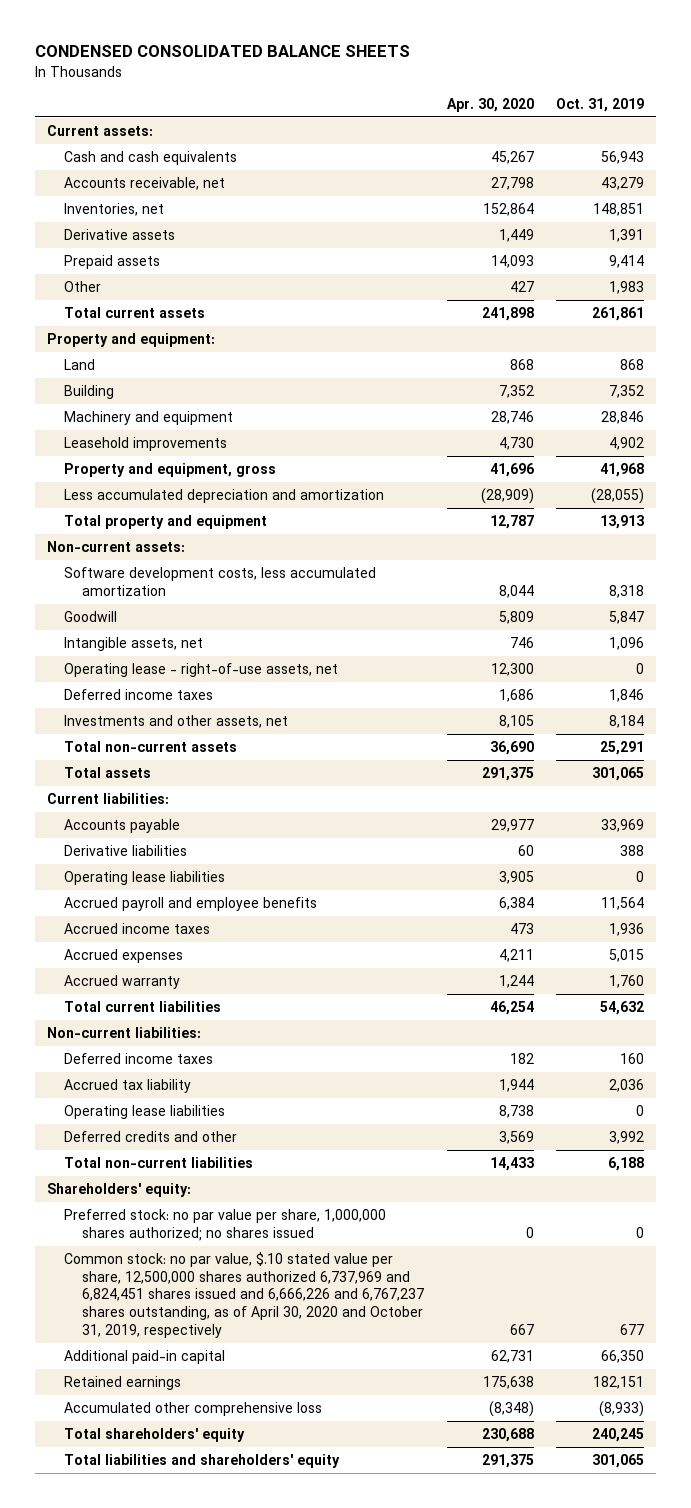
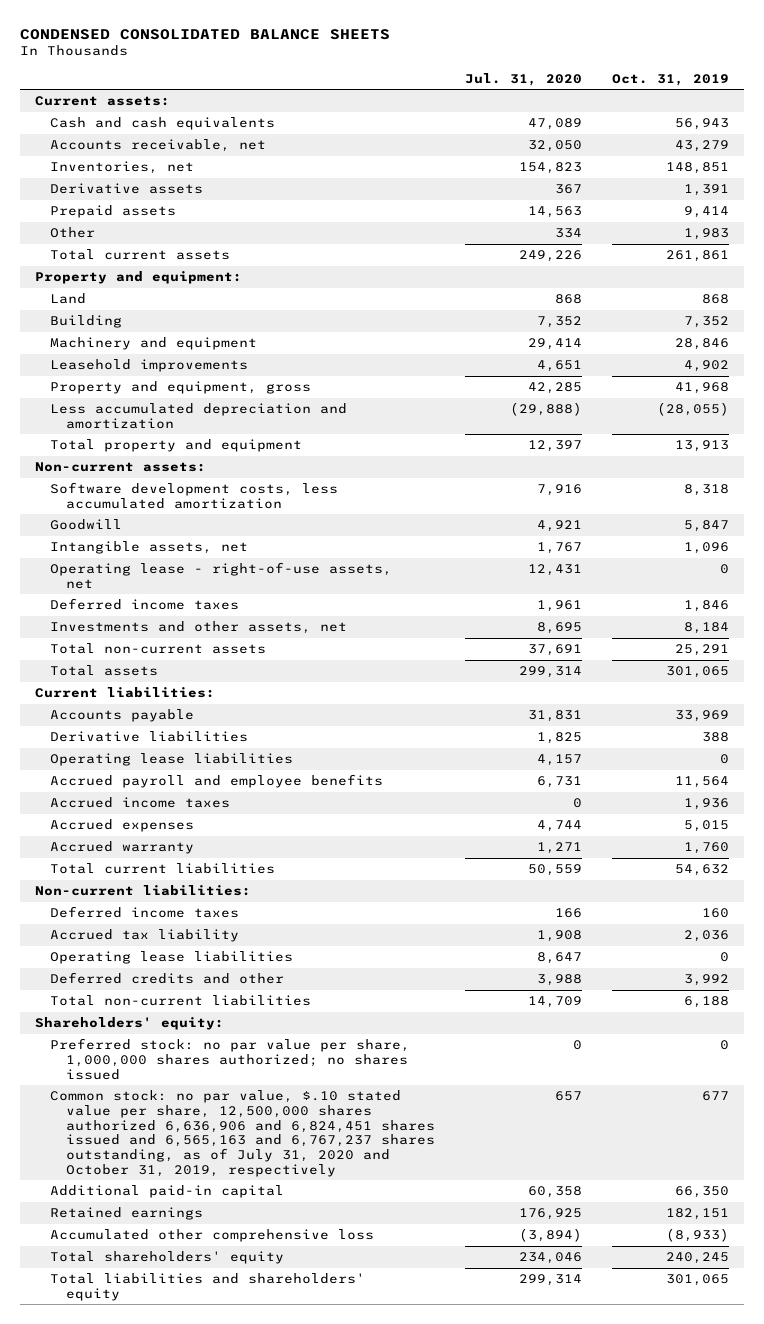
[446,97,534,112] Apr. 30, 2020 -> none
none -> [464,72,582,86] Jul. 31, 2020
[64,1252,425,1338] Common stock: no par value, $.10 stated value per share, 12,500,000 shares authorized 6,737,969 and 6,824,451 shares issued and 6,666,226 and 6,767,237 shares outstanding, as of April 30, 2020 and October 31, 2019, respectively -> [50,1090,435,1177] Common stock: no par value, $.10 stated value per share, 12,500,000 shares authorized 6,636,906 and 6,824,451 shares issued and 6,565,163 and 6,767,237 shares outstanding, as of July 31, 2020 and October 31, 2019, respectively

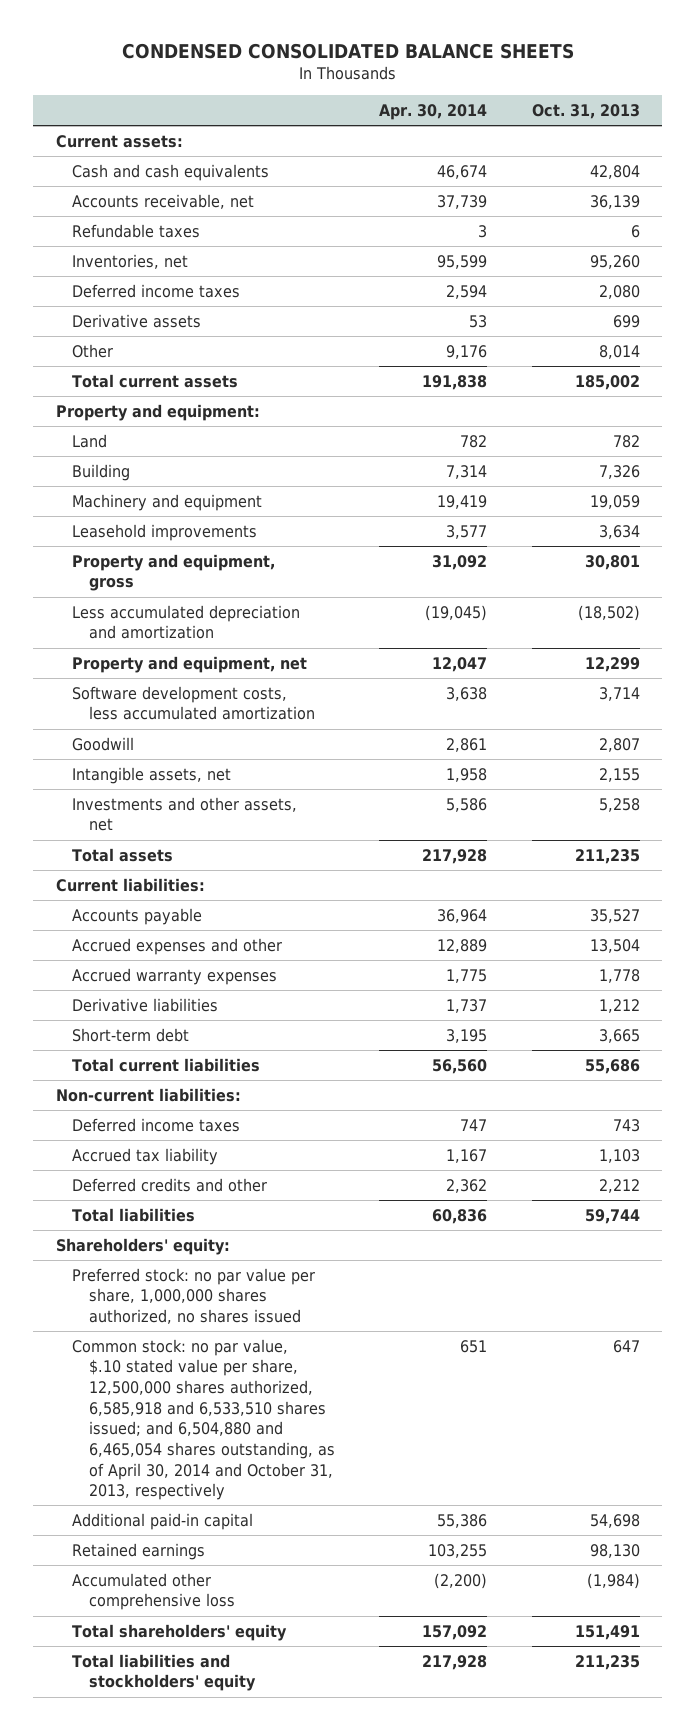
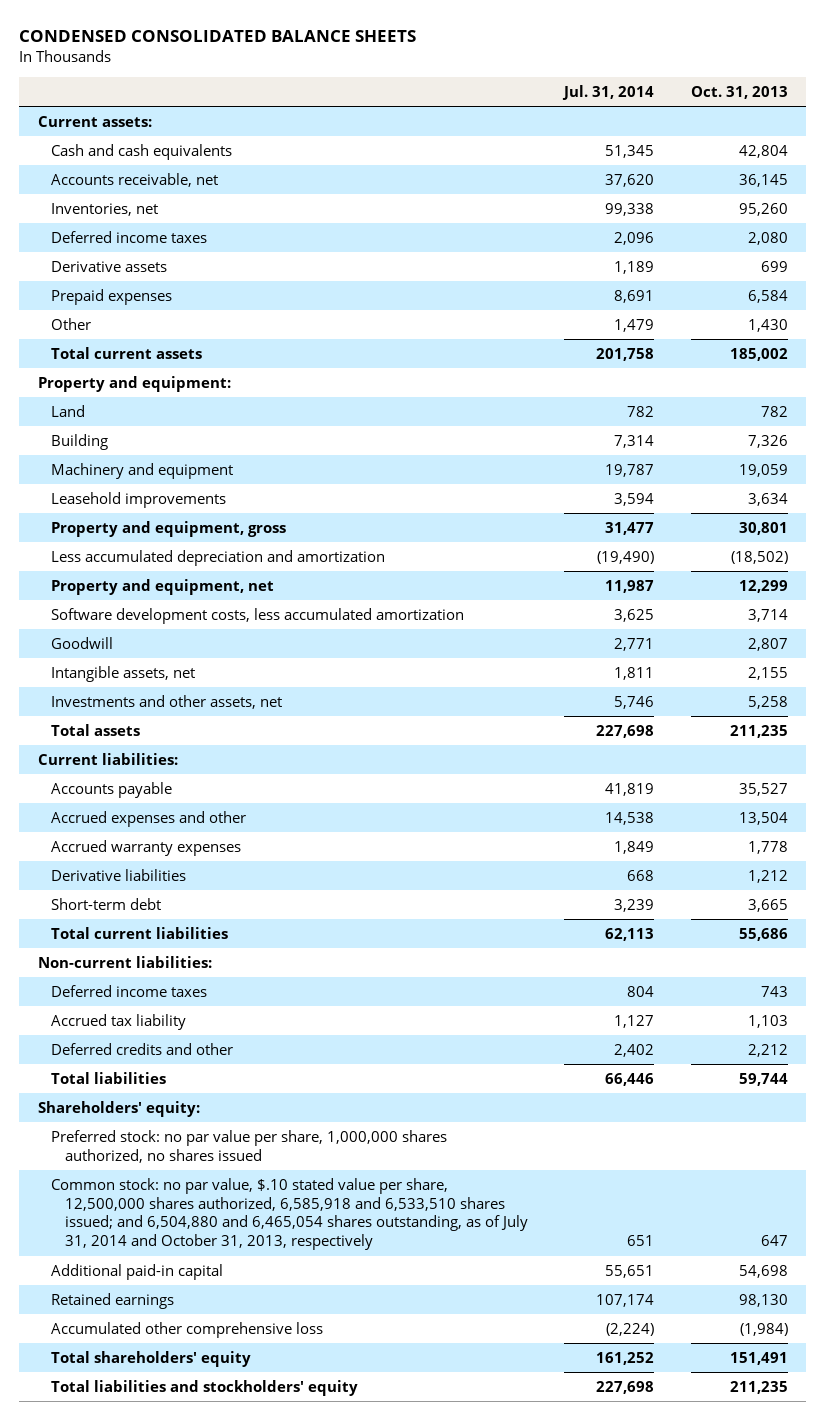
[379,104,488,121] Apr. 30, 2014 -> none
none -> [562,84,655,100] Jul. 31, 2014
[72,223,201,238] Refundable taxes -> none
[589,194,640,209] 36,139 -> [738,173,788,187] 36,145
none -> [51,288,173,305] Prepaid expenses
[598,344,640,359] 8,014 -> [747,318,788,332] 1,430
[72,1338,335,1501] Common stock: no par value, $.10 stated value per share, 12,500,000 shares authorized, 6,585,918 and 6,533,510 shares issued; and 6,504,880 and 6,465,054 shares outstanding, as of April 30, 2014 and October 31, 2013, respectively -> [51,1177,529,1251] Common stock: no par value, $.10 stated value per share, 12,500,000 shares authorized, 6,585,918 and 6,533,510 shares issued; and 6,504,880 and 6,465,054 shares outstanding, as of July 31, 2014 and October 31, 2013, respectively

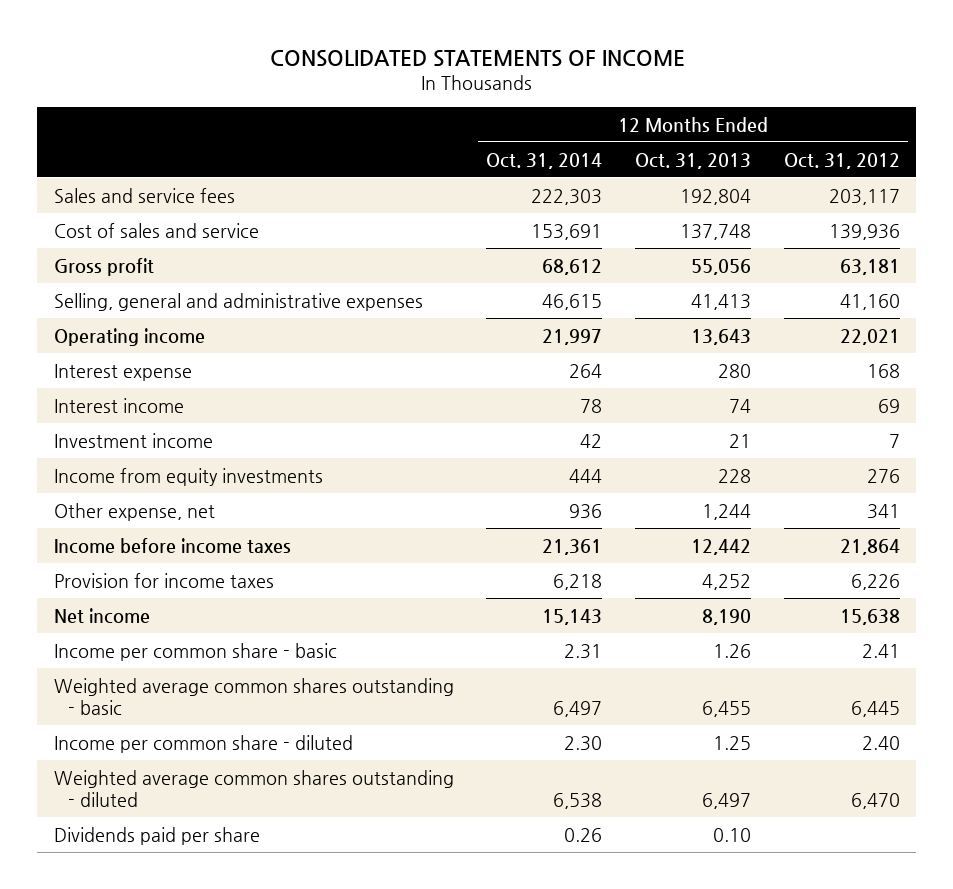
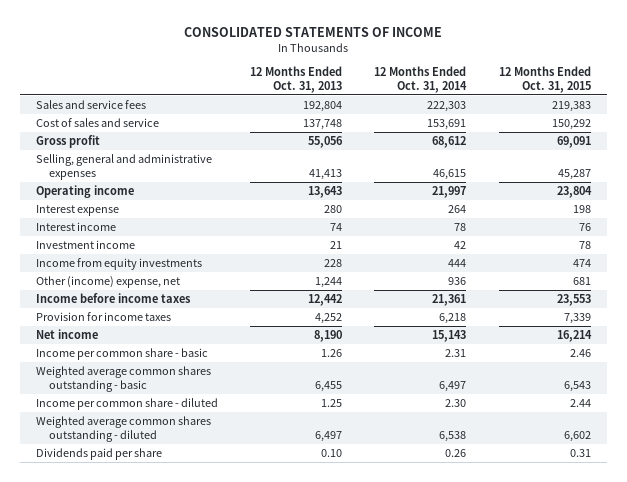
[783,152,900,169] Oct. 31, 2012 -> none
none -> [498,65,591,93] 12 Months Ended Oct. 31, 2015
[53,502,215,521] Other expense, net -> [35,276,180,289] Other (income) expense, net

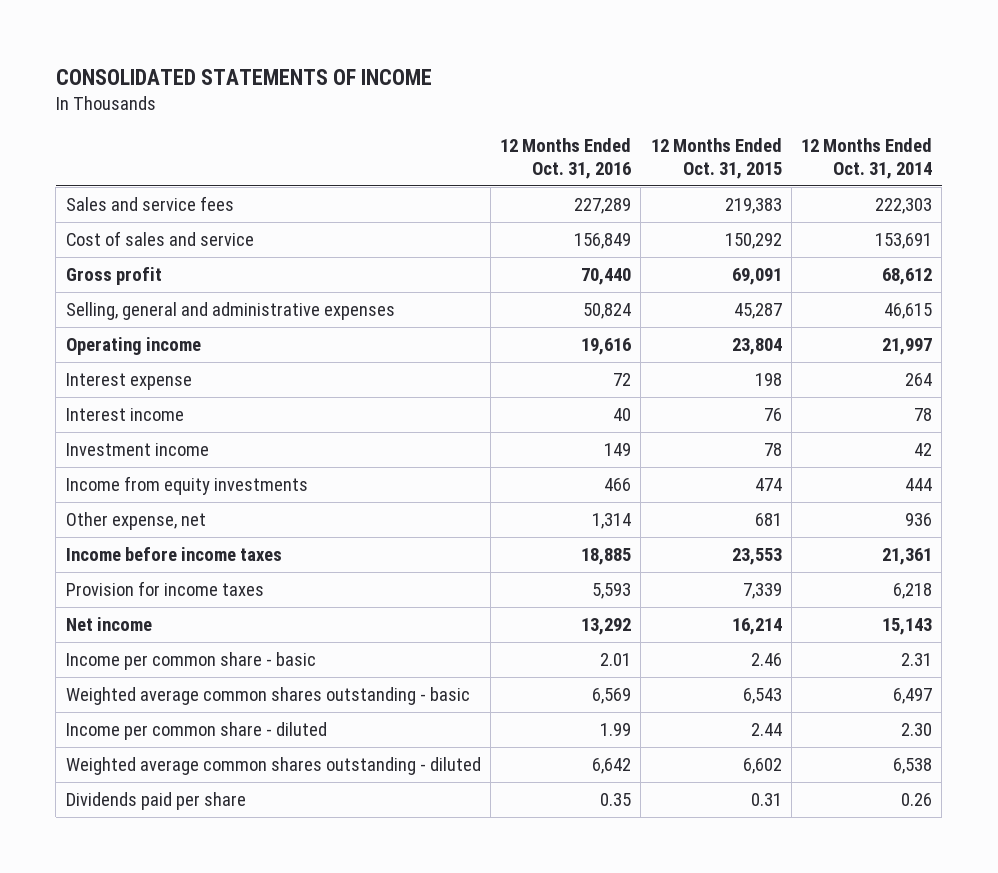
[250,65,343,93] 12 Months Ended Oct. 31, 2013 -> none
none -> [500,138,632,180] 12 Months Ended Oct. 31, 2016
[35,276,180,289] Other (income) expense, net -> [65,511,206,530] Other expense, net

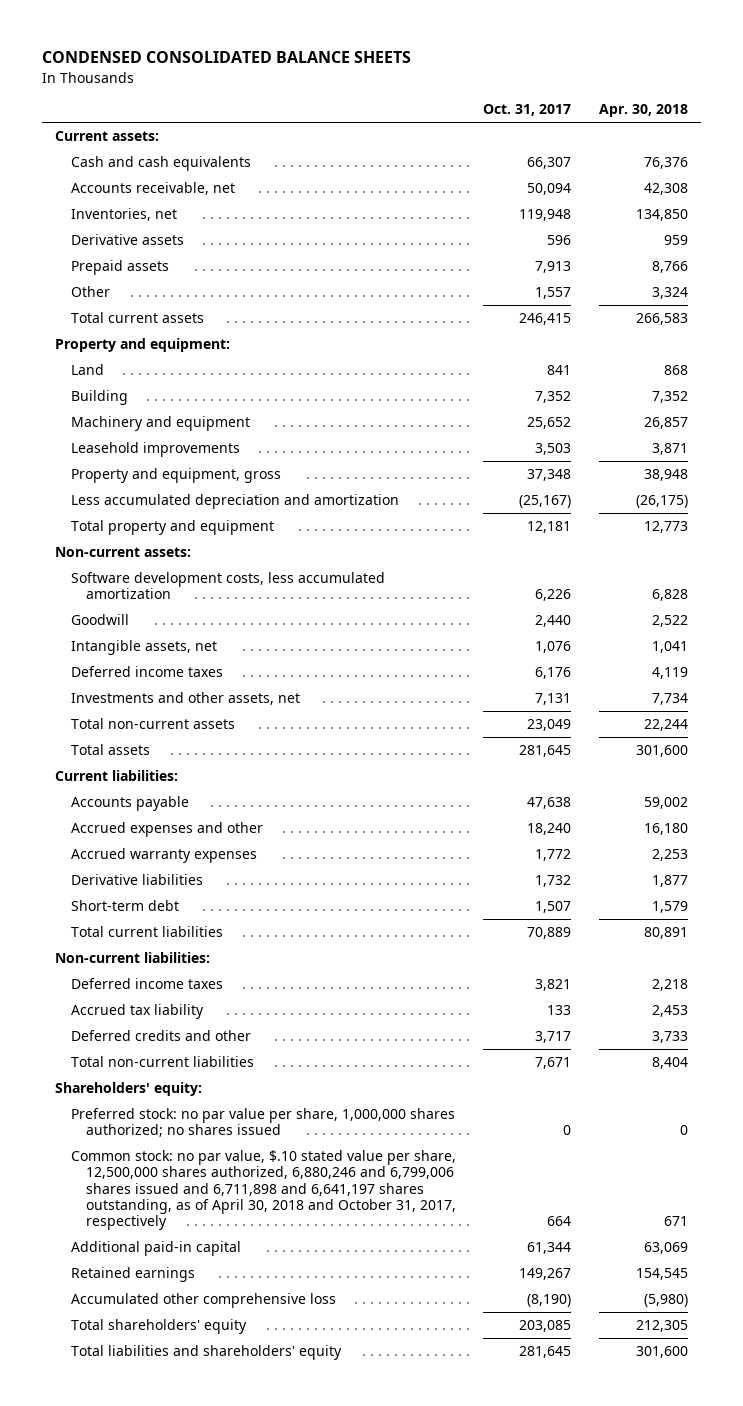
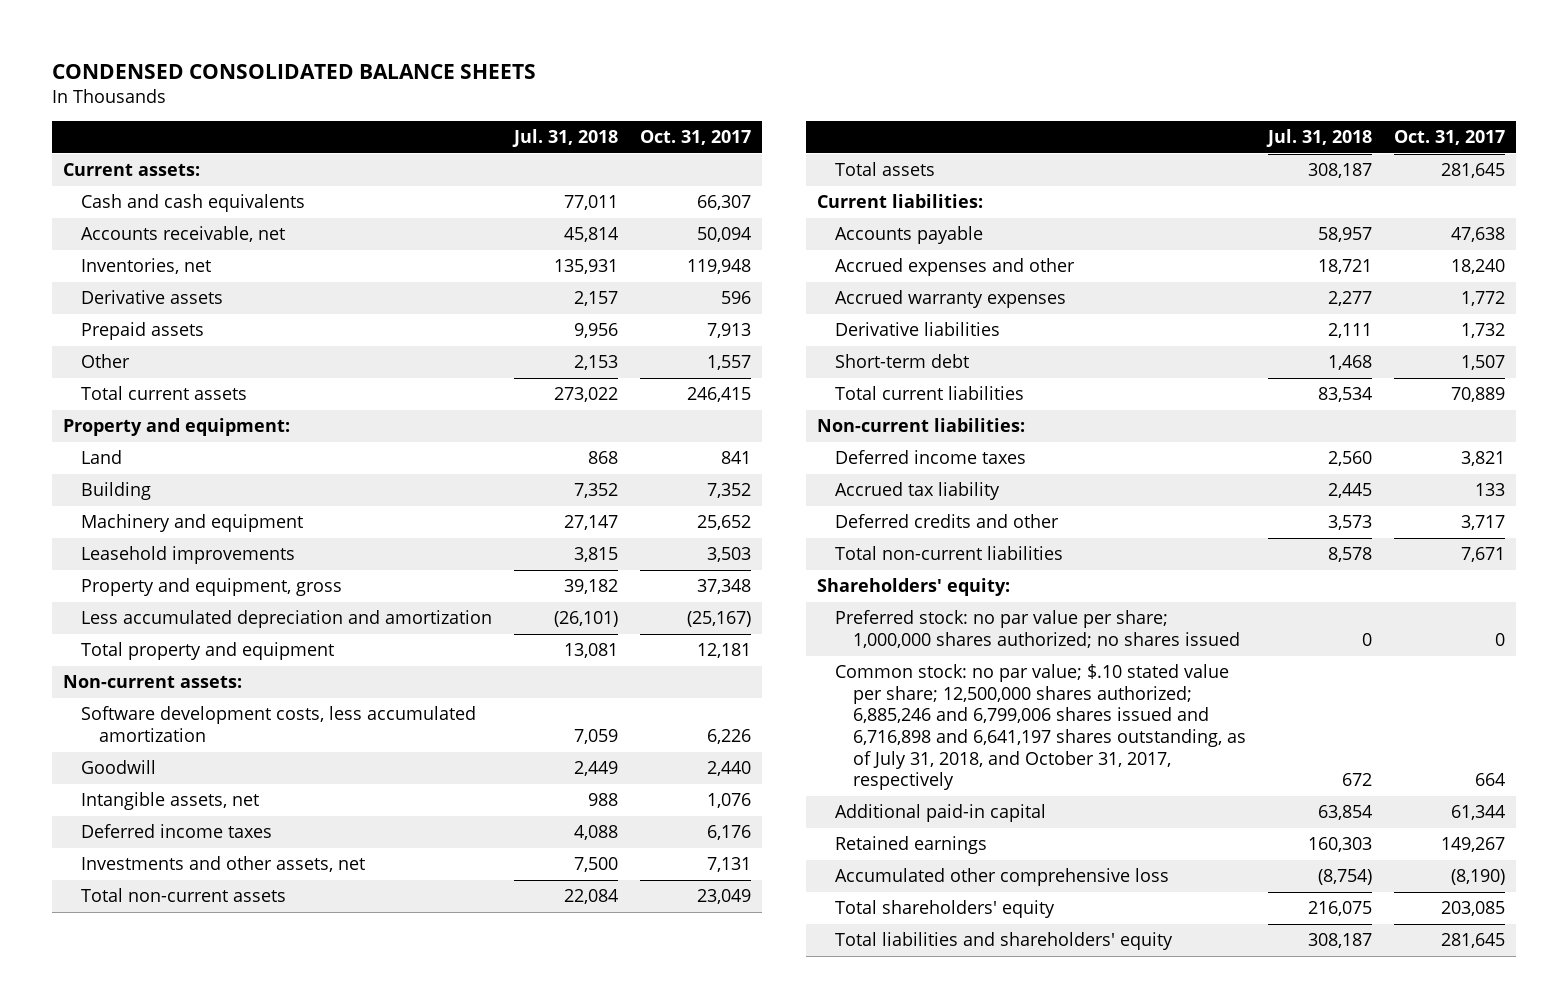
[598,104,688,118] Apr. 30, 2018 -> none
none -> [511,129,618,148] Jul. 31, 2018
[70,1107,455,1138] Preferred stock: no par value per share, 1,000,000 shares authorized; no shares issued -> [835,610,1241,648] Preferred stock: no par value per share; 1,000,000 shares authorized; no shares issued
[70,1149,456,1231] Common stock: no par value, $.10 stated value per share, 12,500,000 shares authorized, 6,880,246 and 6,799,006 shares issued and 6,711,898 and 6,641,197 shares outstanding, as of April 30, 2018 and October 31, 2017, respectively -> [835,664,1247,791] Common stock: no par value; $.10 stated value per share; 12,500,000 shares authorized; 6,885,246 and 6,799,006 shares issued and 6,716,898 and 6,641,197 shares outstanding, as of July 31, 2018, and October 31, 2017, respectively

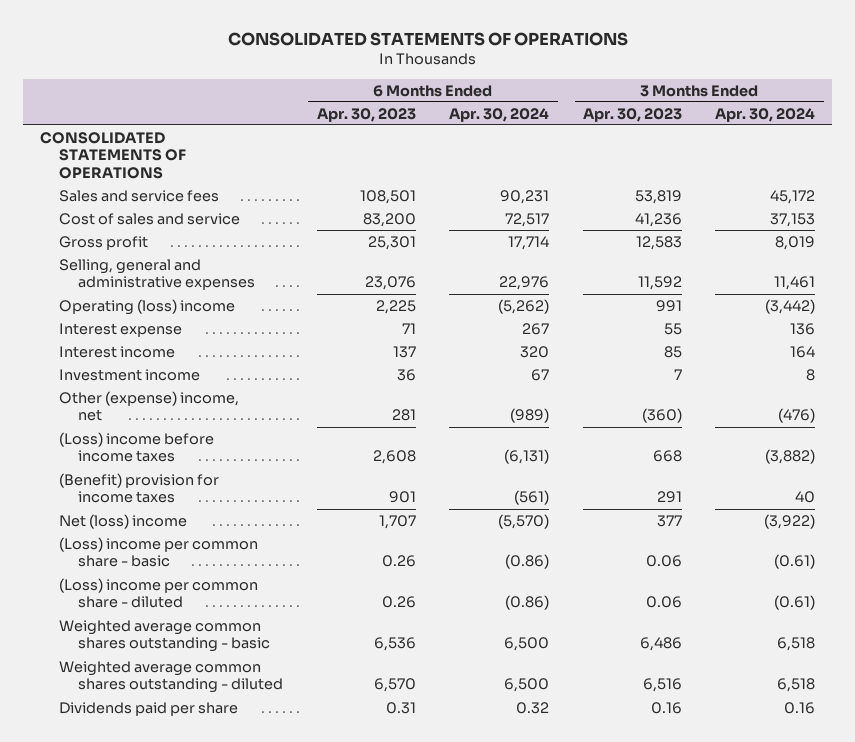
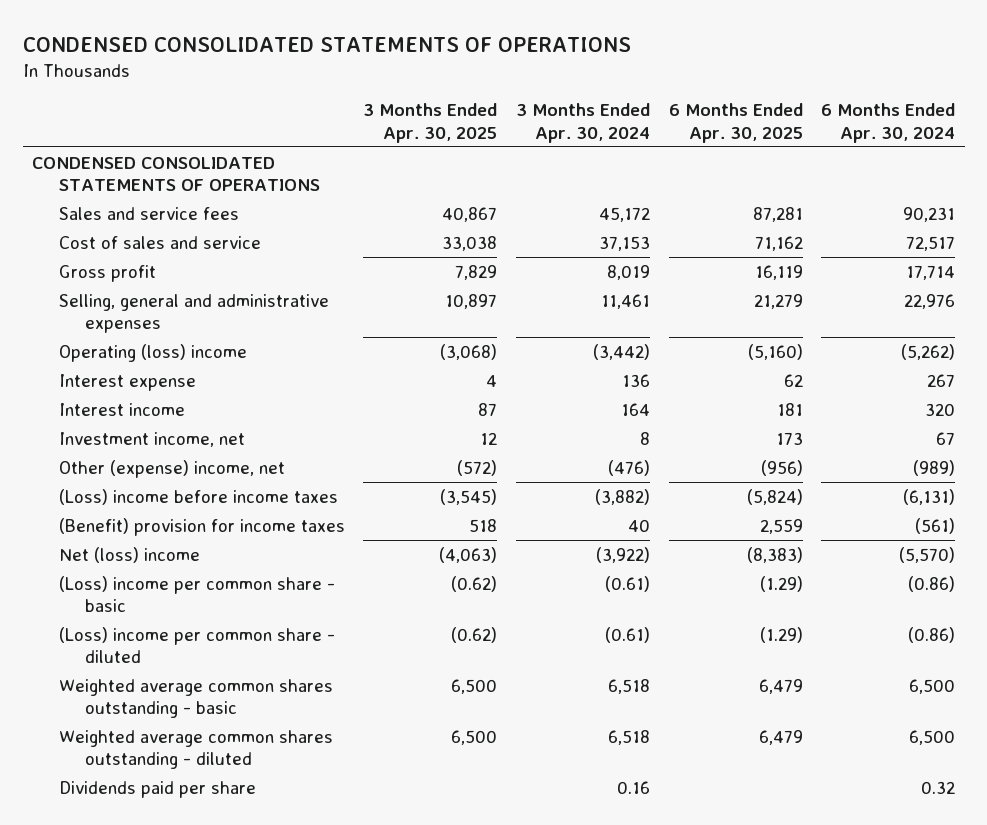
[227,32,628,47] CONSOLIDATED STATEMENTS OF OPERATIONS -> [22,36,631,52] CONDENSED CONSOLIDATED STATEMENTS OF OPERATIONS
[316,107,416,122] Apr. 30, 2023 -> none
[582,107,682,122] Apr. 30, 2023 -> none
none -> [363,102,498,143] 3 Months Ended Apr. 30, 2025
none -> [668,102,803,143] 6 Months Ended Apr. 30, 2025
[39,131,186,180] CONSOLIDATED STATEMENTS OF OPERATIONS -> [32,156,320,192] CONDENSED CONSOLIDATED STATEMENTS OF OPERATIONS
[58,368,200,381] Investment income -> [58,431,245,447] Investment income, net

